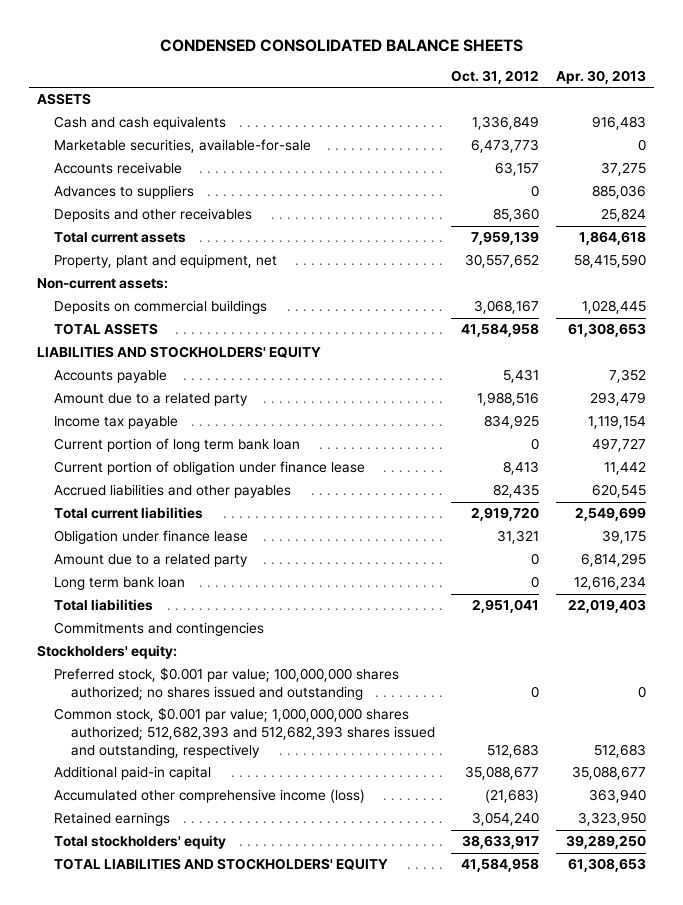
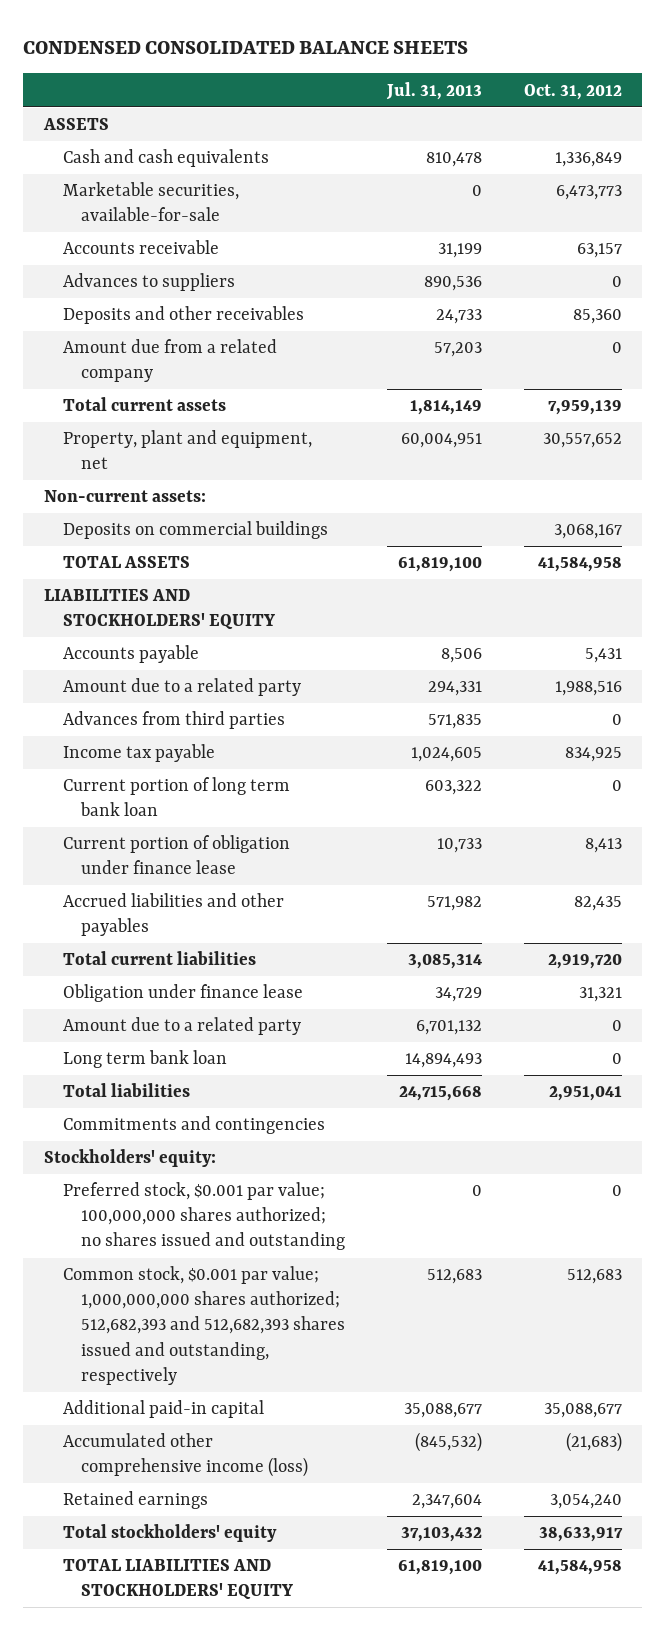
[555,69,646,84] Apr. 30, 2013 -> none
none -> [385,81,482,100] Jul. 31, 2013
none -> [62,339,277,383] Amount due from a related company
none -> [62,711,285,730] Advances from third parties

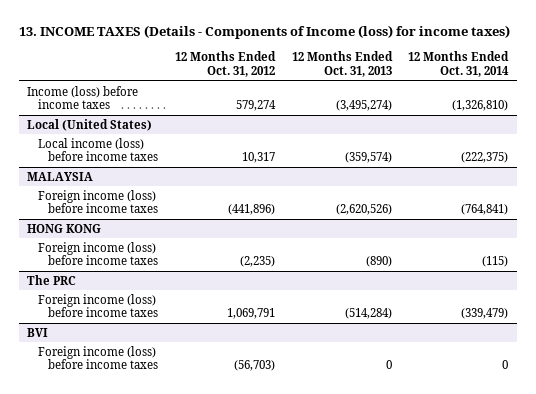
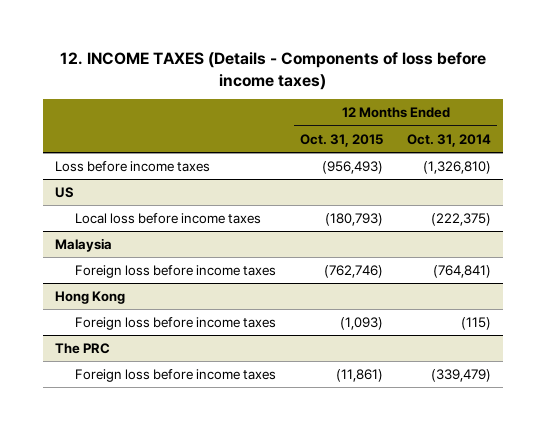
[18,25,510,40] 13. INCOME TAXES (Details - Components of Income (loss) for income taxes) -> [60,52,487,90] 12. INCOME TAXES (Details - Components of loss before income taxes)
[174,51,276,78] 12 Months Ended Oct. 31, 2012 -> none
[291,51,393,78] 12 Months Ended Oct. 31, 2013 -> none
none -> [300,133,384,147] Oct. 31, 2015
[27,118,153,131] Local (United States) -> none
[27,85,139,110] Income (loss) before income taxes -> [55,161,211,173] Loss before income taxes
none -> [55,187,75,199] US
[37,137,158,162] Local income (loss) before income taxes -> [75,213,262,225] Local loss before income taxes
[27,171,94,181] MALAYSIA -> [55,238,113,253] Malaysia
[37,189,158,214] Foreign income (loss) before income taxes -> [75,265,277,279] Foreign loss before income taxes
[27,223,102,233] HONG KONG -> [55,291,126,305] Hong Kong
[37,241,158,266] Foreign income (loss) before income taxes -> [75,317,277,331] Foreign loss before income taxes
[27,327,49,337] BVI -> none
[37,345,158,370] Foreign income (loss) before income taxes -> none
[37,293,158,318] Foreign income (loss) before income taxes -> [75,369,277,383] Foreign loss before income taxes

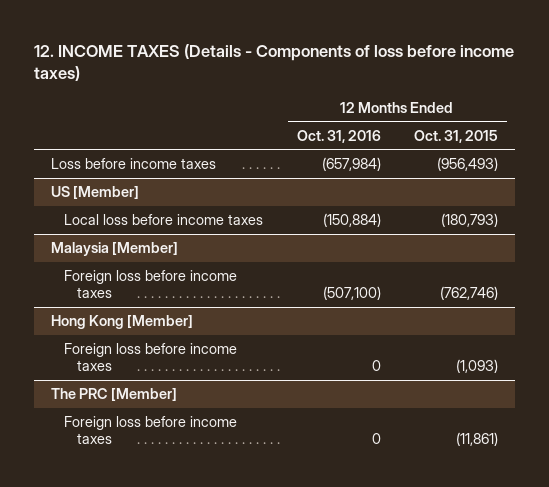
[407,133,492,147] Oct. 31, 2014 -> none
none -> [296,129,381,143] Oct. 31, 2016
[55,187,75,199] US -> [50,186,139,200] US [Member]
[55,238,113,253] Malaysia -> [50,242,178,257] Malaysia [Member]
[55,291,126,305] Hong Kong -> [50,315,193,330] Hong Kong [Member]
[55,343,111,355] The PRC -> [50,388,177,402] The PRC [Member]

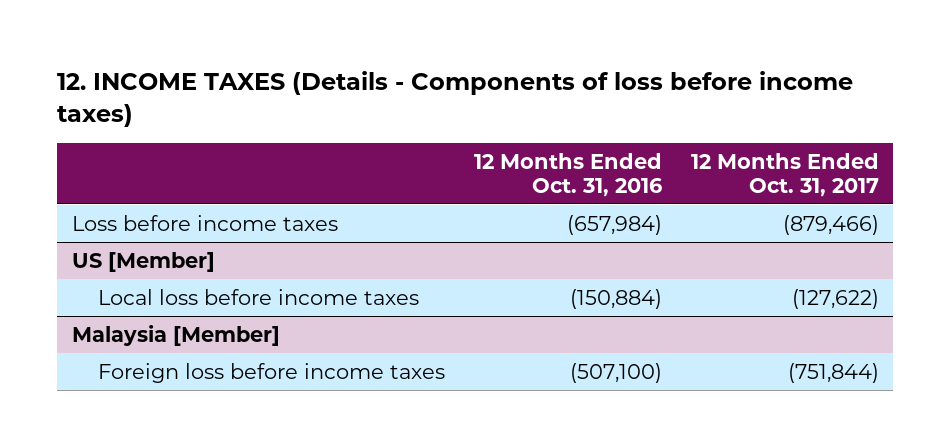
[414,129,499,143] Oct. 31, 2015 -> none
none -> [690,152,879,197] 12 Months Ended Oct. 31, 2017
[50,315,193,330] Hong Kong [Member] -> none
[64,343,238,372] Foreign loss before income taxes -> none
[50,388,177,402] The PRC [Member] -> none
[64,416,238,445] Foreign loss before income taxes -> none

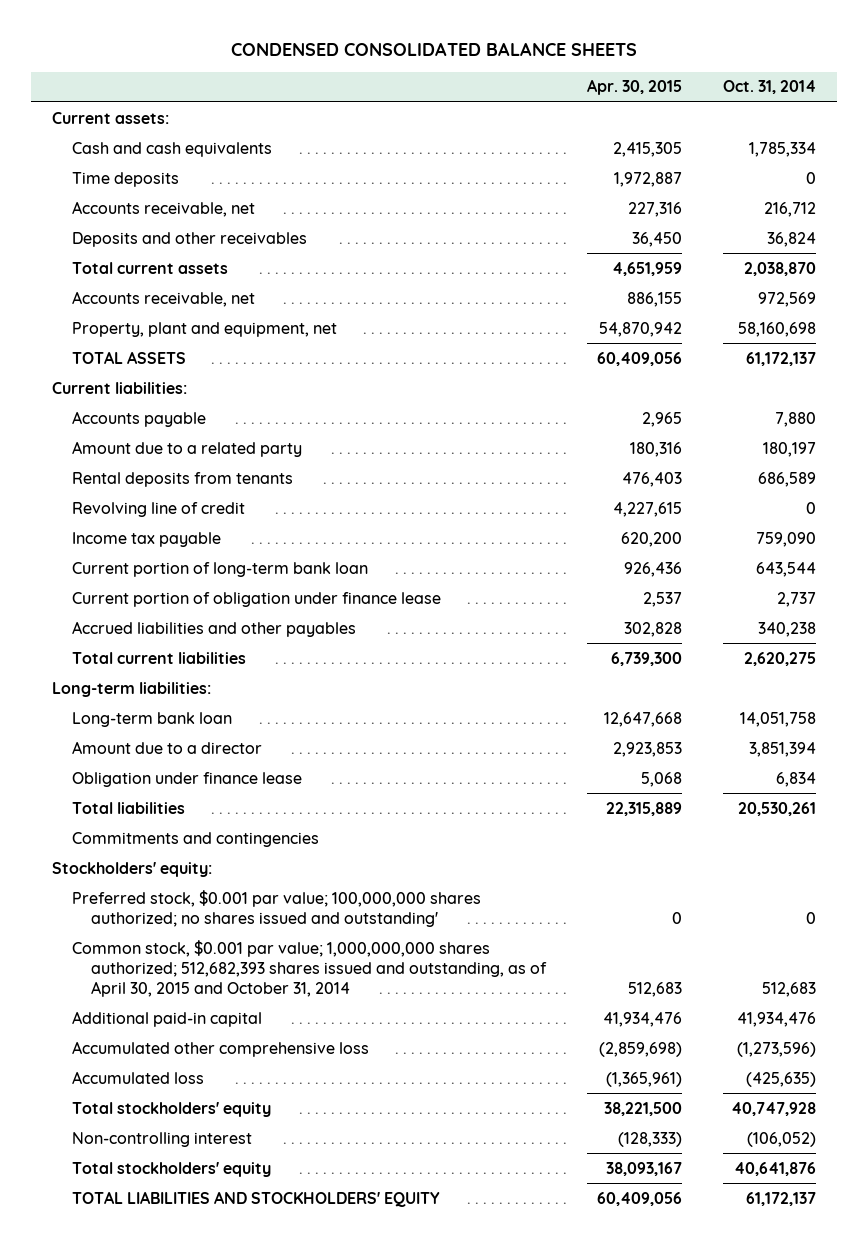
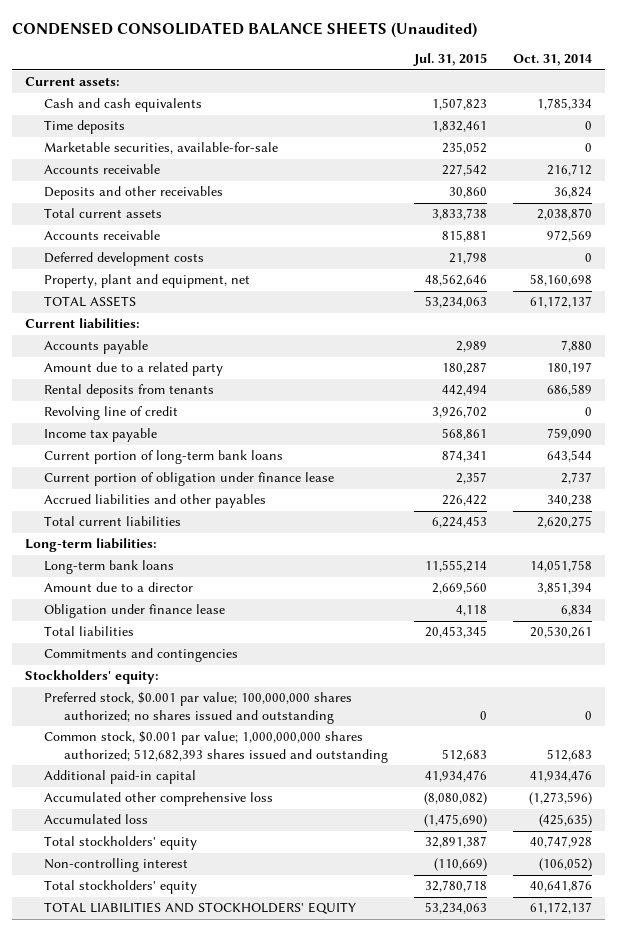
[230,41,637,56] CONDENSED CONSOLIDATED BALANCE SHEETS -> [12,21,478,38] CONDENSED CONSOLIDATED BALANCE SHEETS (Unaudited)
[587,79,683,96] Apr. 30, 2015 -> none
none -> [413,53,488,67] Jul. 31, 2015
none -> [44,142,279,155] Marketable securities, available-for-sale
[71,200,255,217] Accounts receivable, net -> [44,164,161,175] Accounts receivable
[71,290,255,307] Accounts receivable, net -> [44,230,161,241] Accounts receivable
none -> [44,252,205,267] Deferred development costs
[71,561,368,577] Current portion of long-term bank loan -> [44,450,284,465] Current portion of long-term bank loans
[71,711,232,727] Long-term bank loan -> [44,560,175,575] Long-term bank loans
[71,889,481,927] Preferred stock, $0.001 par value; 100,000,000 shares authorized; no shares issued and outstanding' -> [44,692,353,724] Preferred stock, $0.001 par value; 100,000,000 shares authorized; no shares issued and outstanding
[71,939,548,997] Common stock, $0.001 par value; 1,000,000,000 shares authorized; 512,682,393 shares issued and outstanding, as of April 30, 2015 and October 31, 2014 -> [44,731,388,763] Common stock, $0.001 par value; 1,000,000,000 shares authorized; 512,682,393 shares issued and outstanding

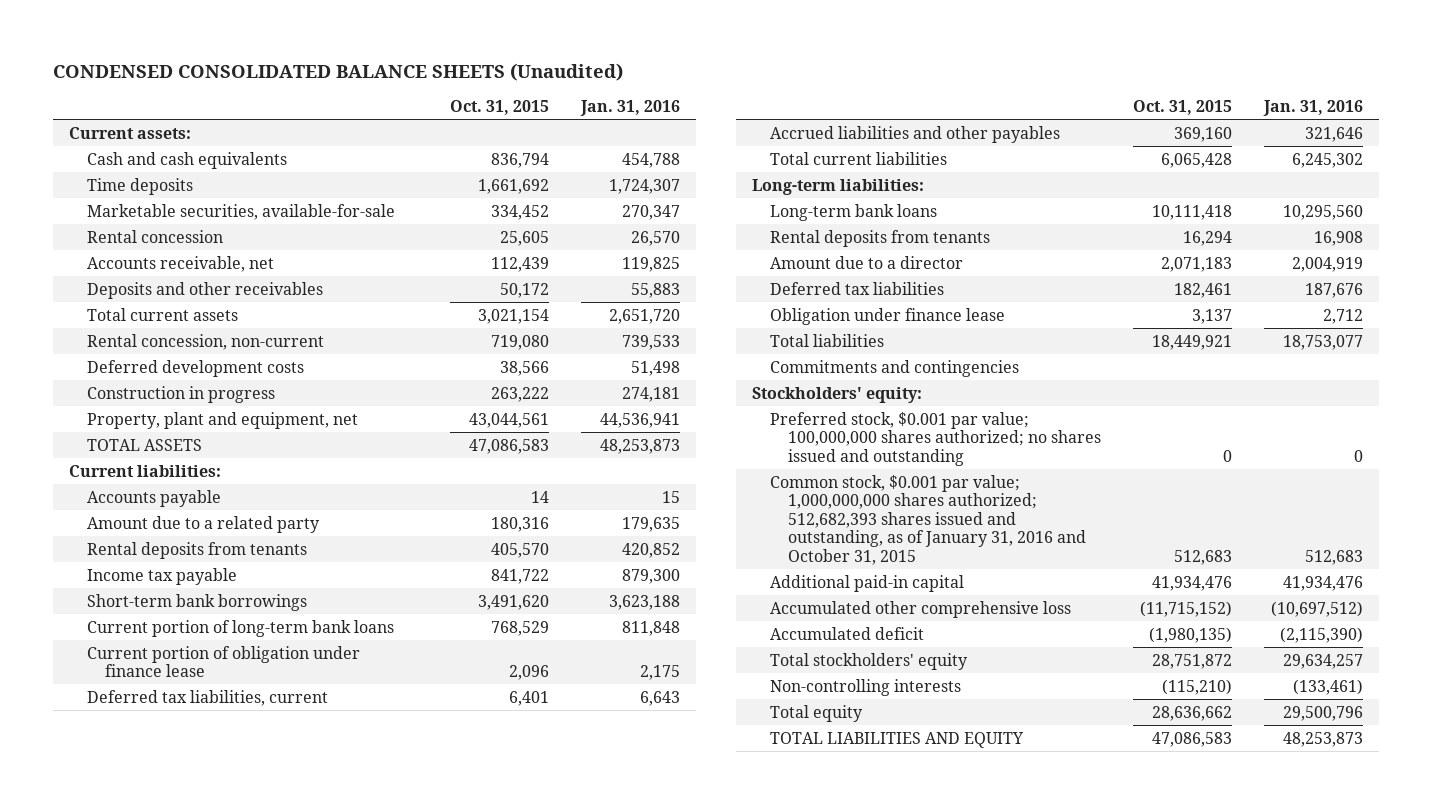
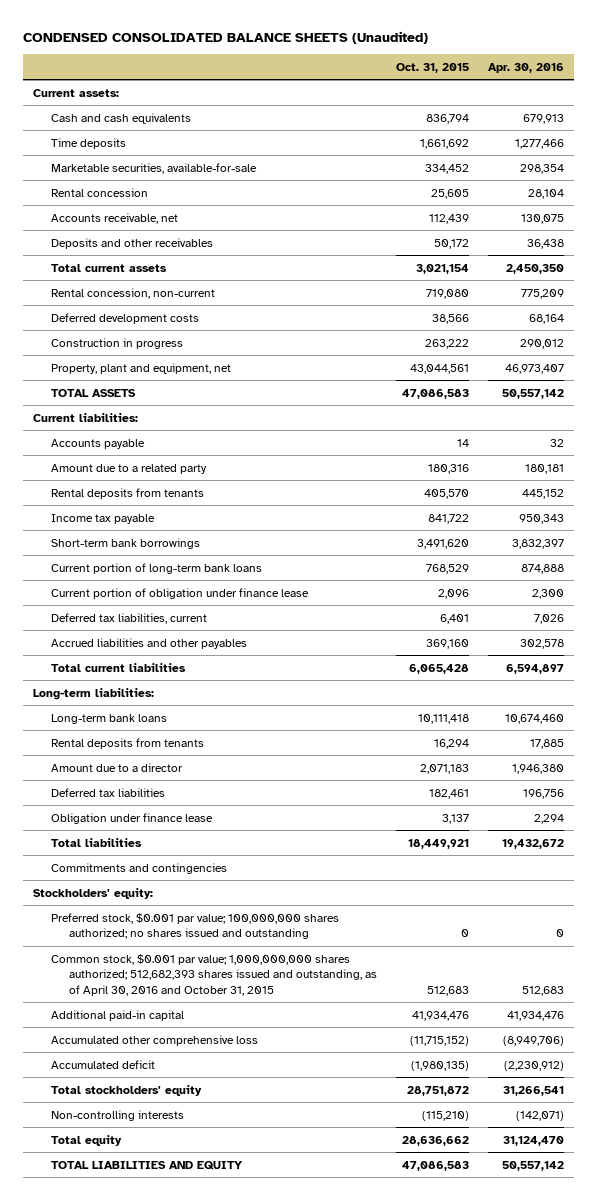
[579,100,680,117] Jan. 31, 2016 -> none
none -> [488,62,565,73] Apr. 30, 2016
[769,474,1086,565] Common stock, $0.001 par value; 1,000,000,000 shares authorized; 512,682,393 shares issued and outstanding, as of January 31, 2016 and October 31, 2015 -> [50,953,377,996] Common stock, $0.001 par value; 1,000,000,000 shares authorized; 512,682,393 shares issued and outstanding, as of April 30, 2016 and October 31, 2015

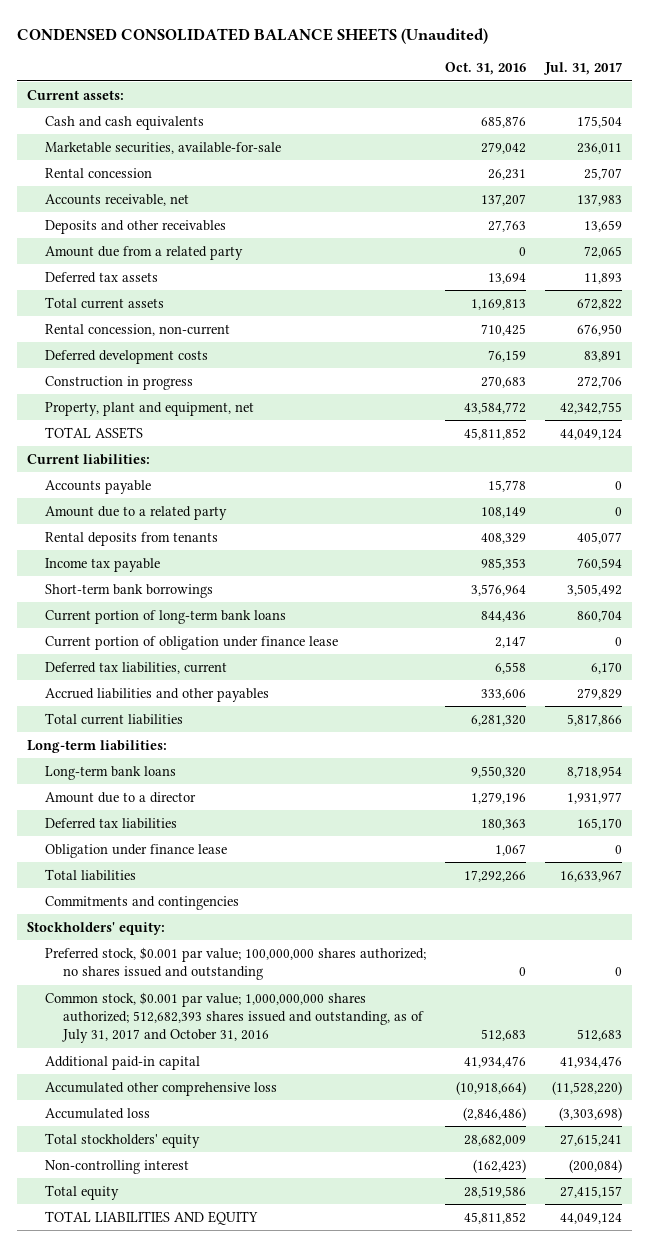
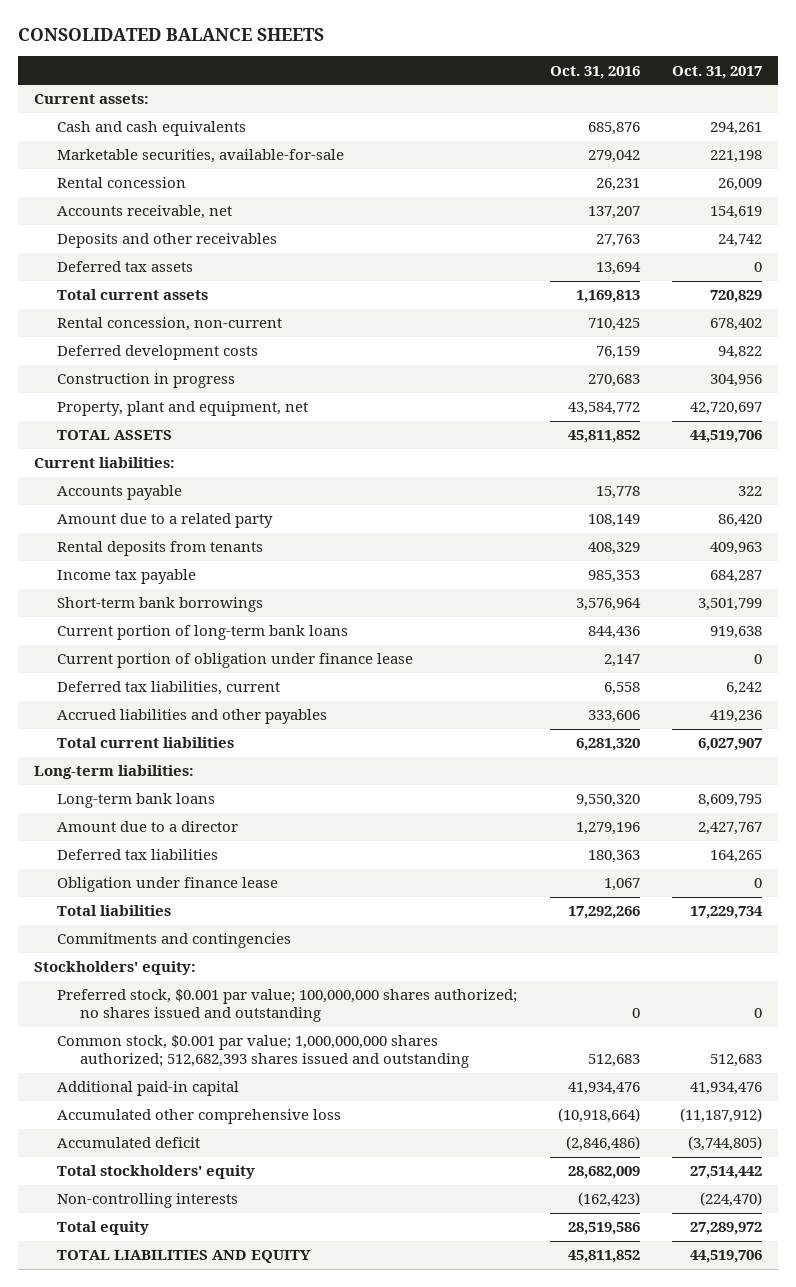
[17,27,489,44] CONDENSED CONSOLIDATED BALANCE SHEETS (Unaudited) -> [17,28,324,42] CONSOLIDATED BALANCE SHEETS
[543,61,623,75] Jul. 31, 2017 -> none
none -> [672,65,763,79] Oct. 31, 2017
[45,245,244,260] Amount due from a related party -> none
[45,991,425,1044] Common stock, $0.001 par value; 1,000,000,000 shares authorized; 512,682,393 shares issued and outstanding, as of July 31, 2017 and October 31, 2016 -> [57,1035,470,1069] Common stock, $0.001 par value; 1,000,000,000 shares authorized; 512,682,393 shares issued and outstanding
[45,1107,151,1119] Accumulated loss -> [57,1137,201,1149] Accumulated deficit
[45,1159,190,1174] Non-controlling interest -> [57,1193,239,1209] Non-controlling interests

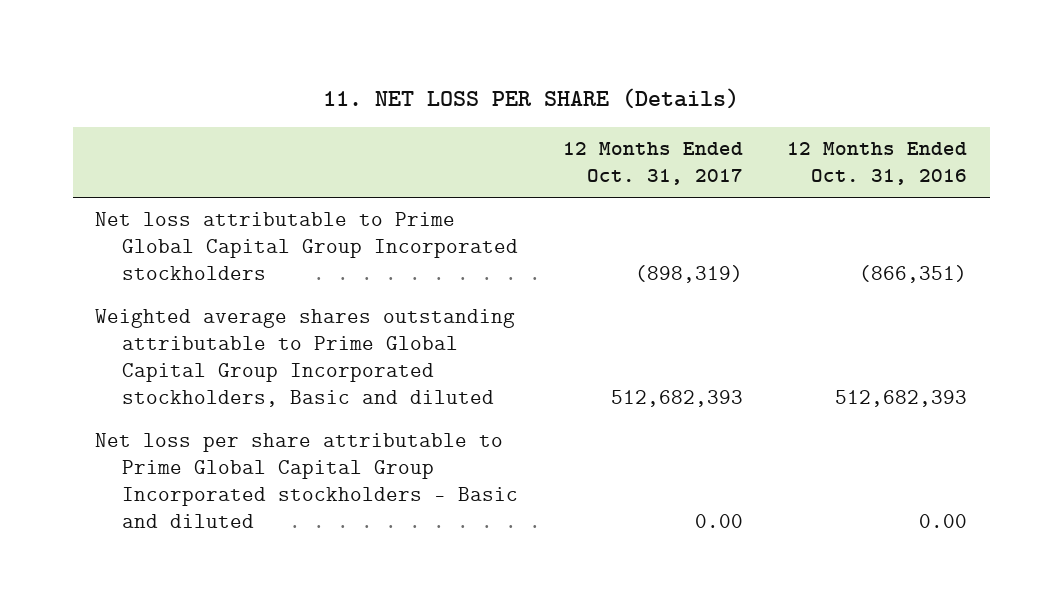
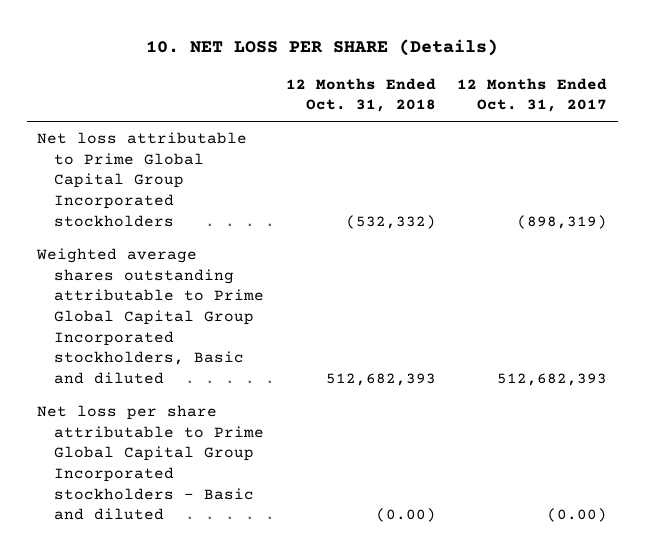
[323,87,740,109] 11. NET LOSS PER SHARE (Details) -> [146,38,499,56] 10. NET LOSS PER SHARE (Details)
[787,142,968,186] 12 Months Ended Oct. 31, 2016 -> none
none -> [285,77,436,113] 12 Months Ended Oct. 31, 2018
[694,513,743,528] 0.00 -> [547,508,608,523] (0.00)

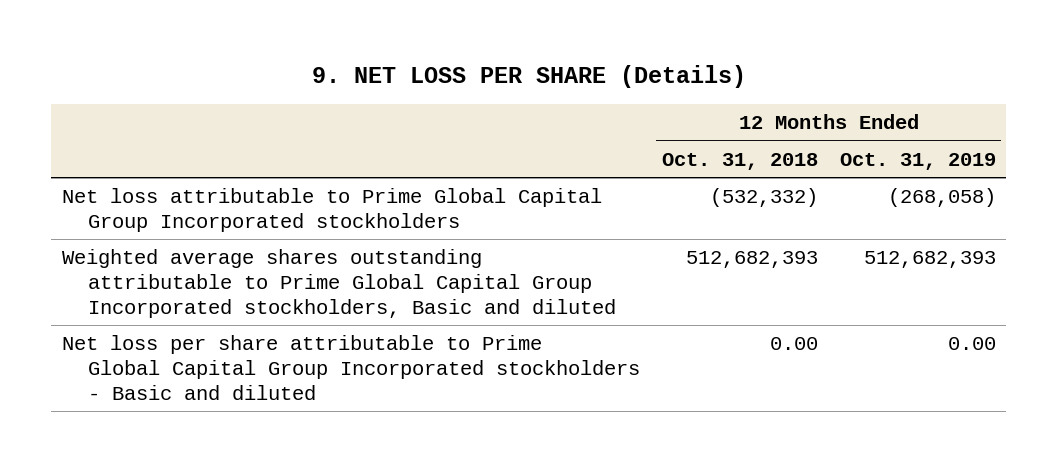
[146,38,499,56] 10. NET LOSS PER SHARE (Details) -> [311,65,746,89] 9. NET LOSS PER SHARE (Details)
[457,77,608,113] 12 Months Ended Oct. 31, 2017 -> none
none -> [839,152,996,170] Oct. 31, 2019
[375,508,436,523] (0.00) -> [769,337,818,351] 0.00

